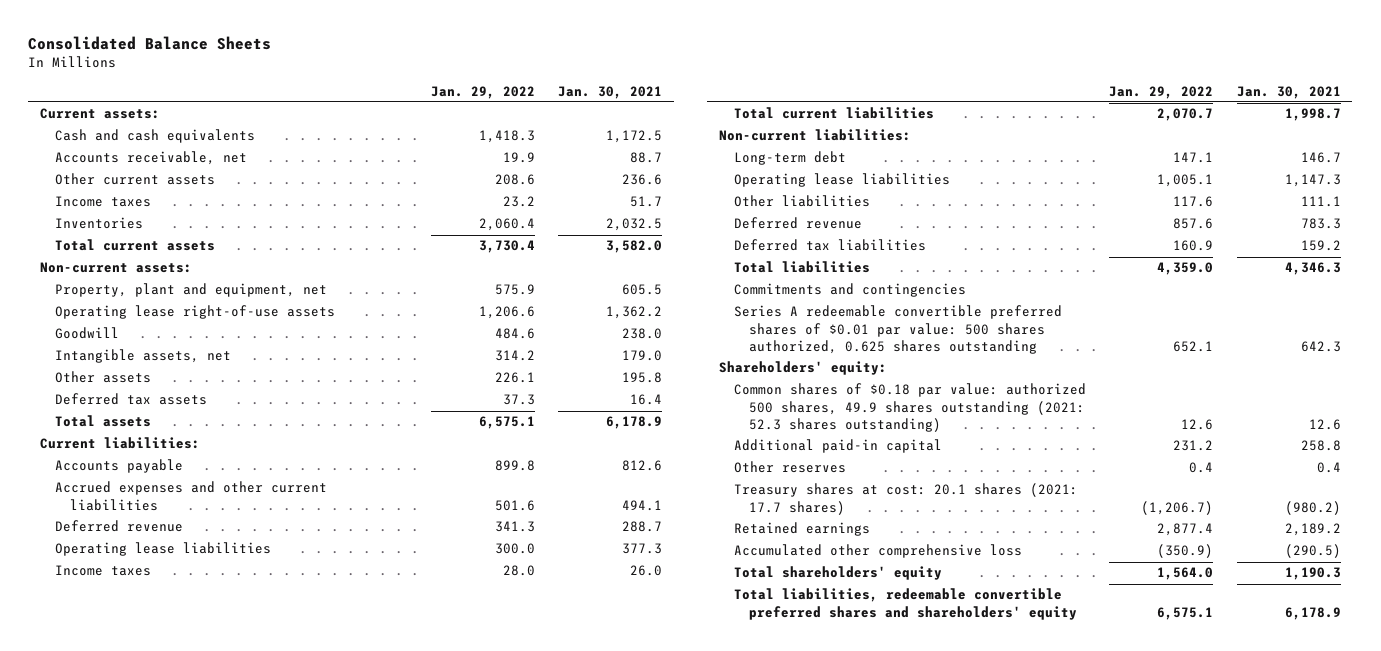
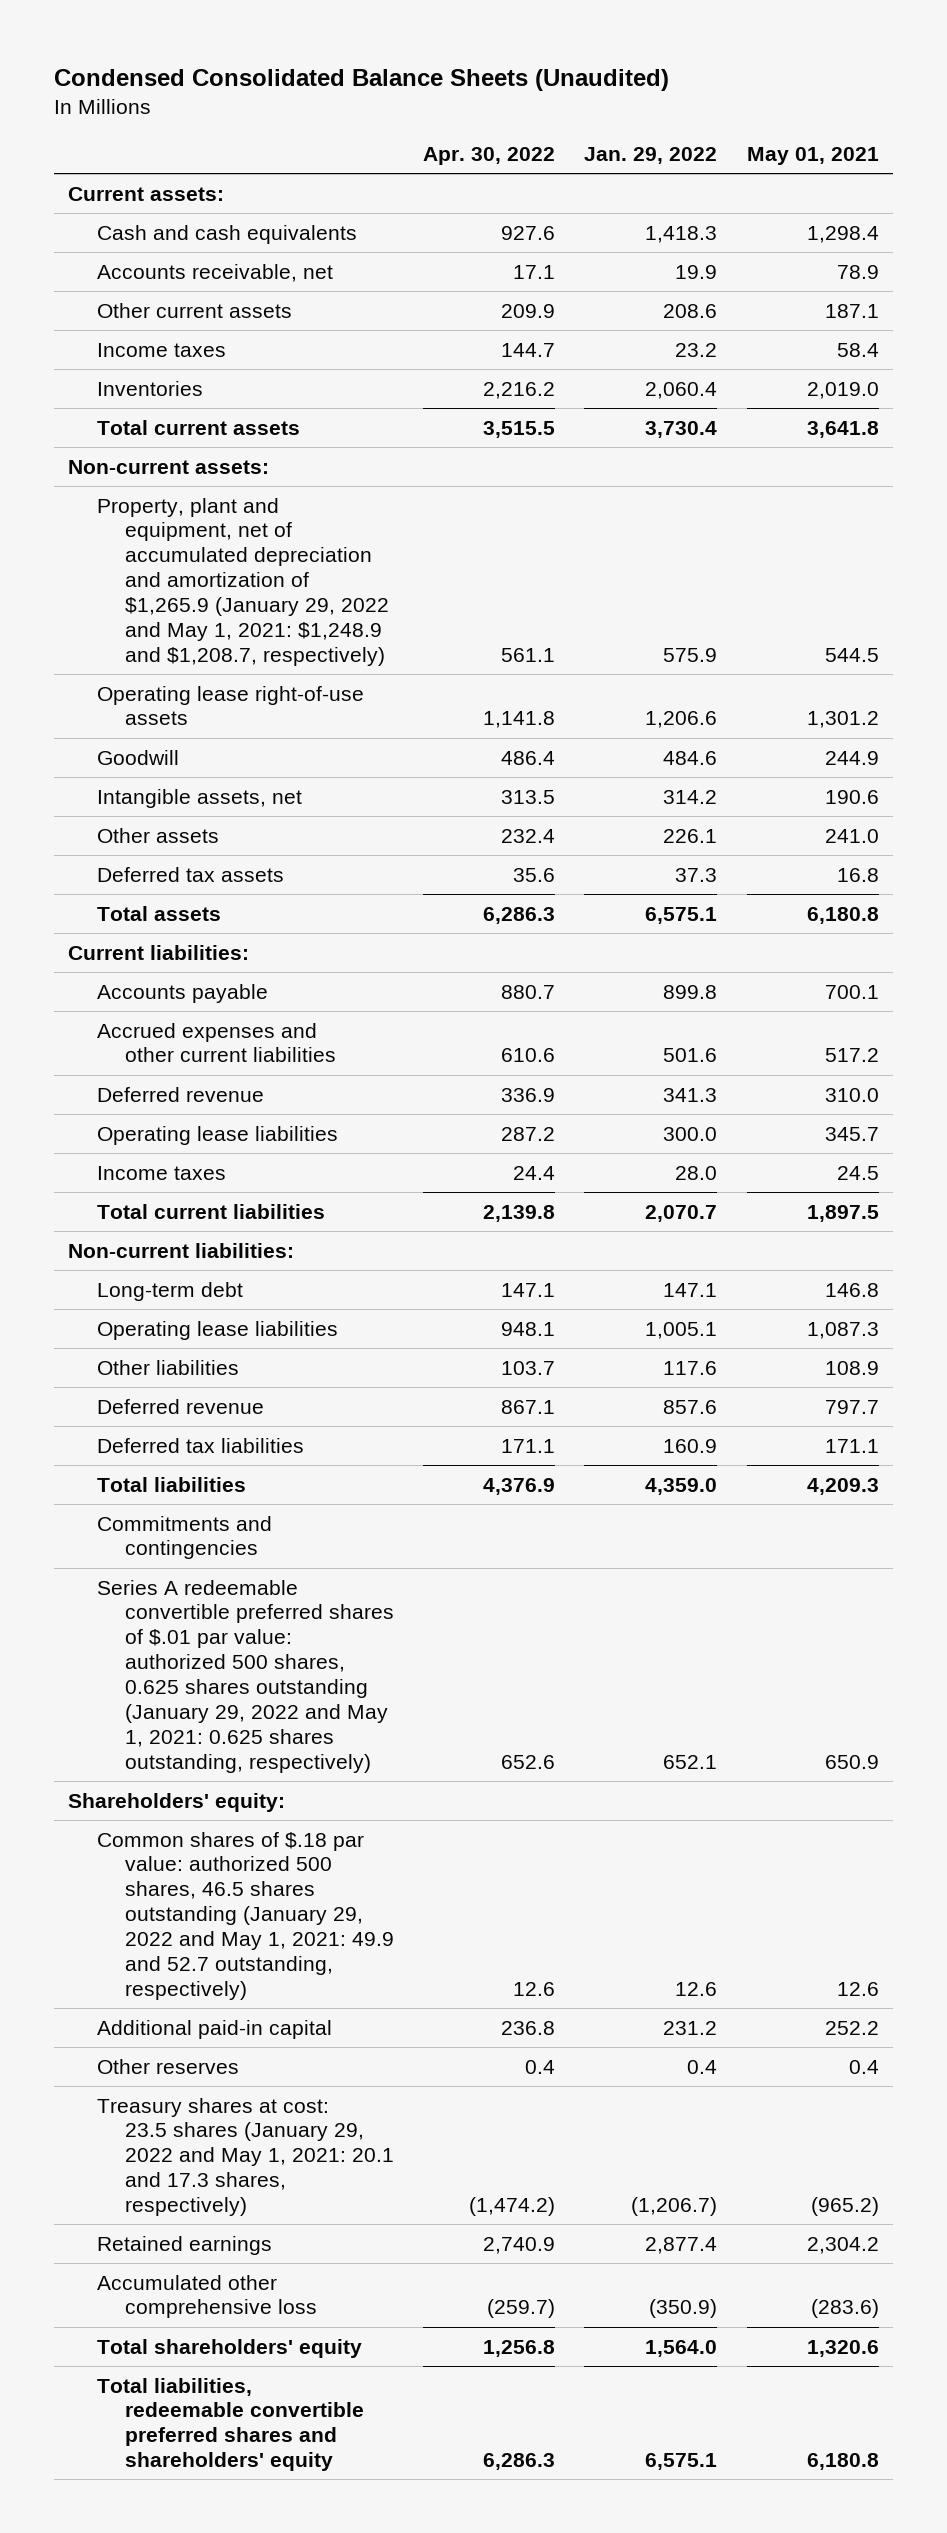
[28,35,272,50] Consolidated Balance Sheets -> [53,68,669,91] Condensed Consolidated Balance Sheets (Unaudited)
[557,85,662,99] Jan. 30, 2021 -> none
none -> [423,147,556,166] Apr. 30, 2022
none -> [746,147,879,166] May 01, 2021
[55,283,328,298] Property, plant and equipment, net -> [96,497,390,666] Property, plant and equipment, net of accumulated depreciation and amortization of $1,265.9 (January 29, 2022 and May 1, 2021: $1,248.9 and $1,208.7, respectively)
[733,305,1062,354] Series A redeemable convertible preferred shares of $0.01 par value: 500 shares authorized, 0.625 shares outstanding -> [96,1579,395,1773] Series A redeemable convertible preferred shares of $.01 par value: authorized 500 shares, 0.625 shares outstanding (January 29, 2022 and May 1, 2021: 0.625 shares outstanding, respectively)
[733,383,1086,432] Common shares of $0.18 par value: authorized 500 shares, 49.9 shares outstanding (2021: 52.3 shares outstanding) -> [96,1831,395,2000] Common shares of $.18 par value: authorized 500 shares, 46.5 shares outstanding (January 29, 2022 and May 1, 2021: 49.9 and 52.7 outstanding, respectively)
[733,483,1078,515] Treasury shares at cost: 20.1 shares (2021: 17.7 shares) -> [96,2097,395,2217] Treasury shares at cost: 23.5 shares (January 29, 2022 and May 1, 2021: 20.1 and 17.3 shares, respectively)

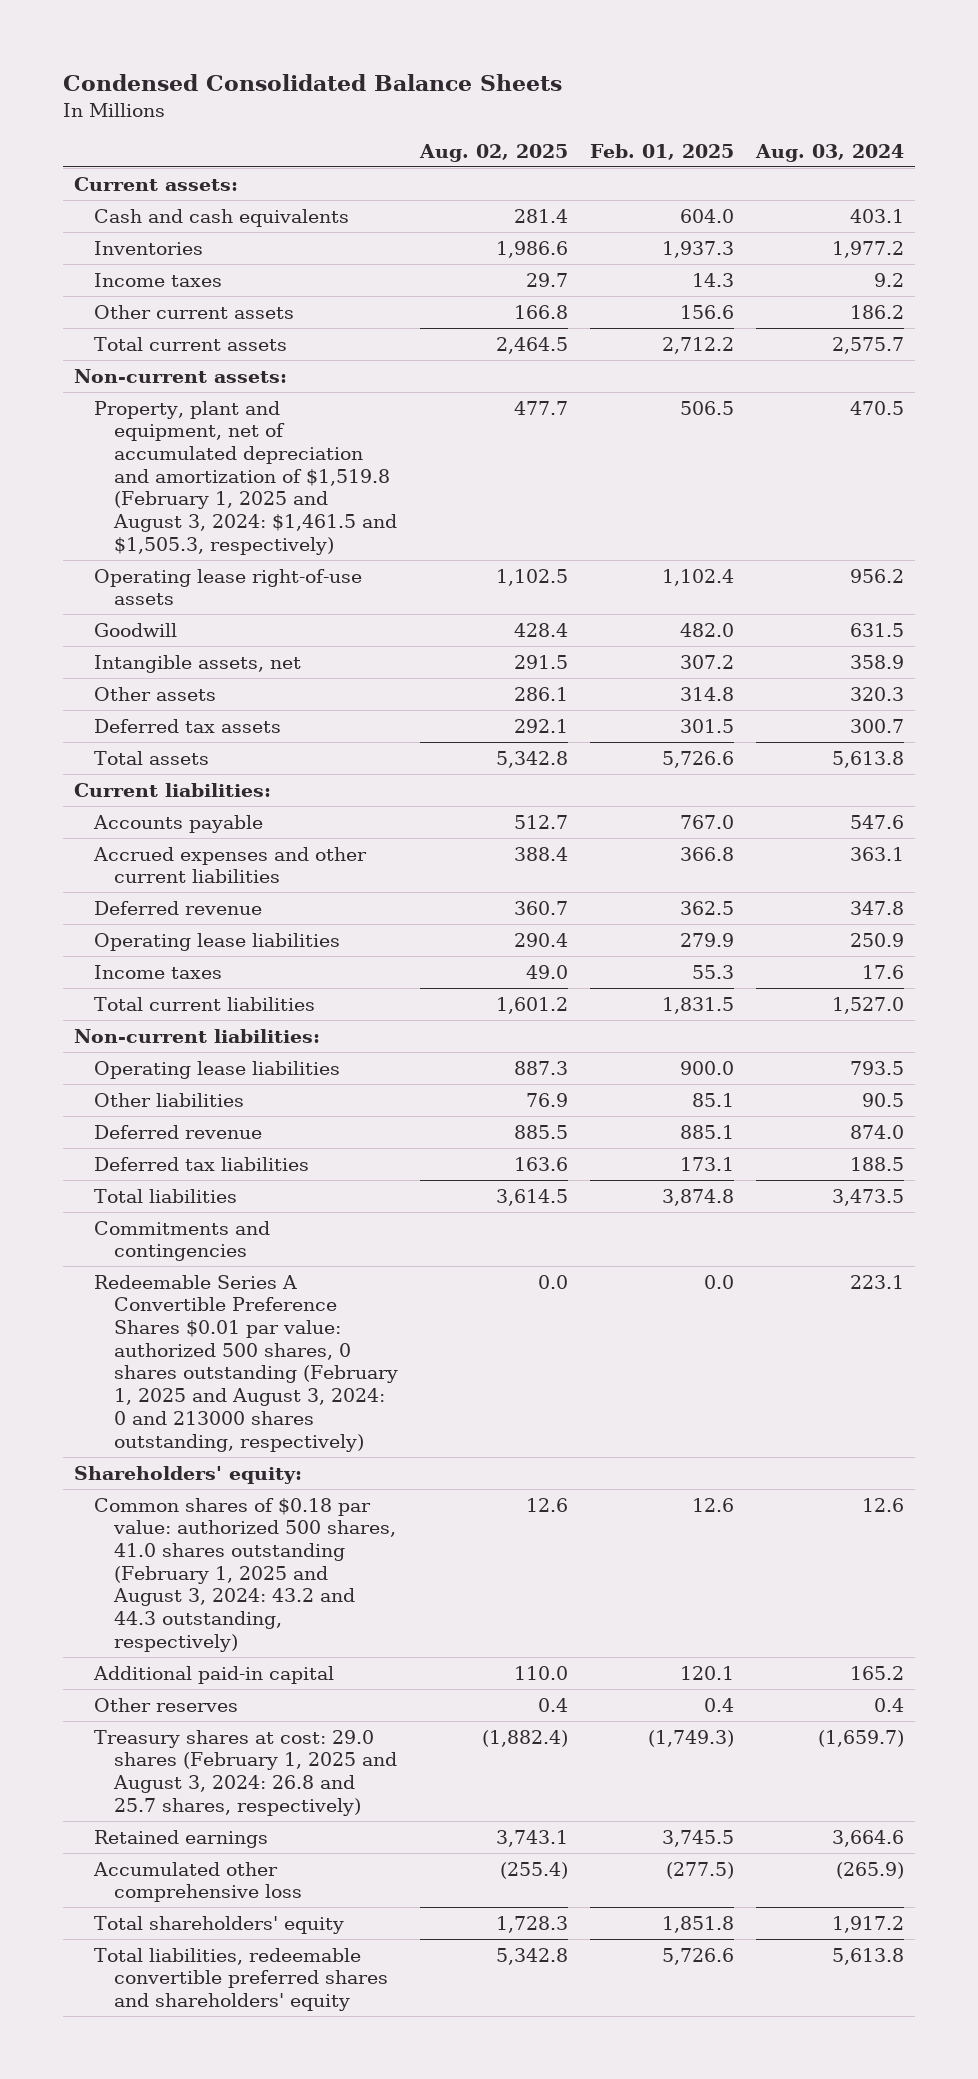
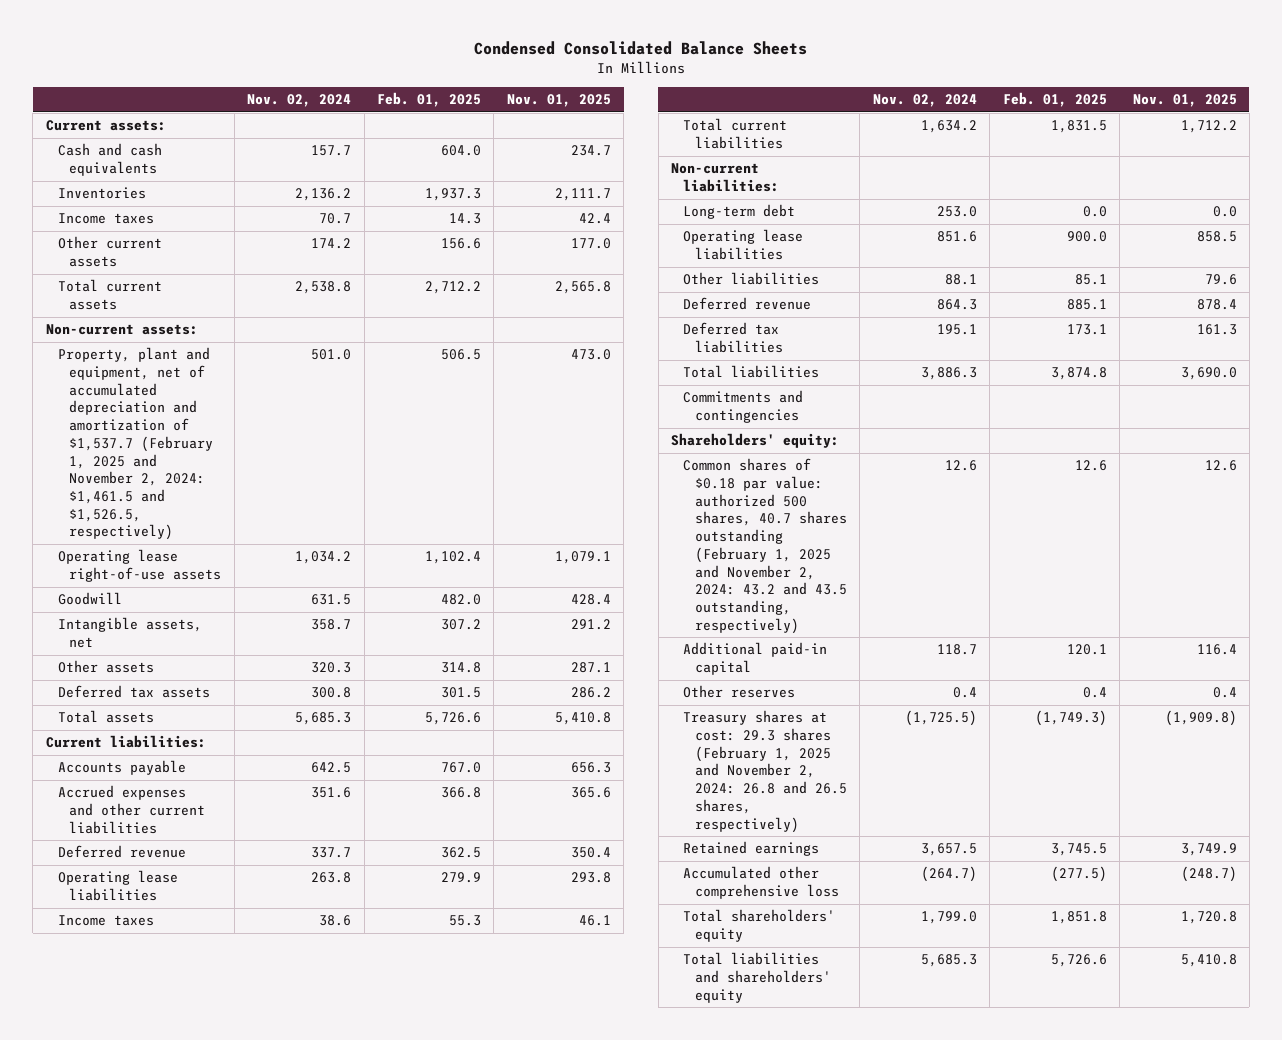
[418,143,568,162] Aug. 02, 2025 -> none
[755,143,905,162] Aug. 03, 2024 -> none
none -> [247,94,352,108] Nov. 02, 2024
none -> [506,94,611,108] Nov. 01, 2025
[93,400,397,555] Property, plant and equipment, net of accumulated depreciation and amortization of $1,519.8 (February 1, 2025 and August 3, 2024: $1,461.5 and $1,505.3, respectively) -> [57,347,214,541] Property, plant and equipment, net of accumulated depreciation and amortization of $1,537.7 (February 1, 2025 and November 2, 2024: $1,461.5 and $1,526.5, respectively)
none -> [683,204,796,220] Long-term debt
[93,1274,398,1452] Redeemable Series A Convertible Preference Shares $0.01 par value: authorized 500 shares, 0 shares outstanding (February 1, 2025 and August 3, 2024: 0 and 213000 shares outstanding, respectively) -> none
[93,1497,396,1652] Common shares of $0.18 par value: authorized 500 shares, 41.0 shares outstanding (February 1, 2025 and August 3, 2024: 43.2 and 44.3 outstanding, respectively) -> [683,458,847,634] Common shares of $0.18 par value: authorized 500 shares, 40.7 shares outstanding (February 1, 2025 and November 2, 2024: 43.2 and 43.5 outstanding, respectively)
[93,1729,397,1816] Treasury shares at cost: 29.0 shares (February 1, 2025 and August 3, 2024: 26.8 and 25.7 shares, respectively) -> [683,710,847,833] Treasury shares at cost: 29.3 shares (February 1, 2025 and November 2, 2024: 26.8 and 26.5 shares, respectively)
[93,1947,388,2012] Total liabilities, redeemable convertible preferred shares and shareholders' equity -> [683,952,831,1003] Total liabilities and shareholders' equity

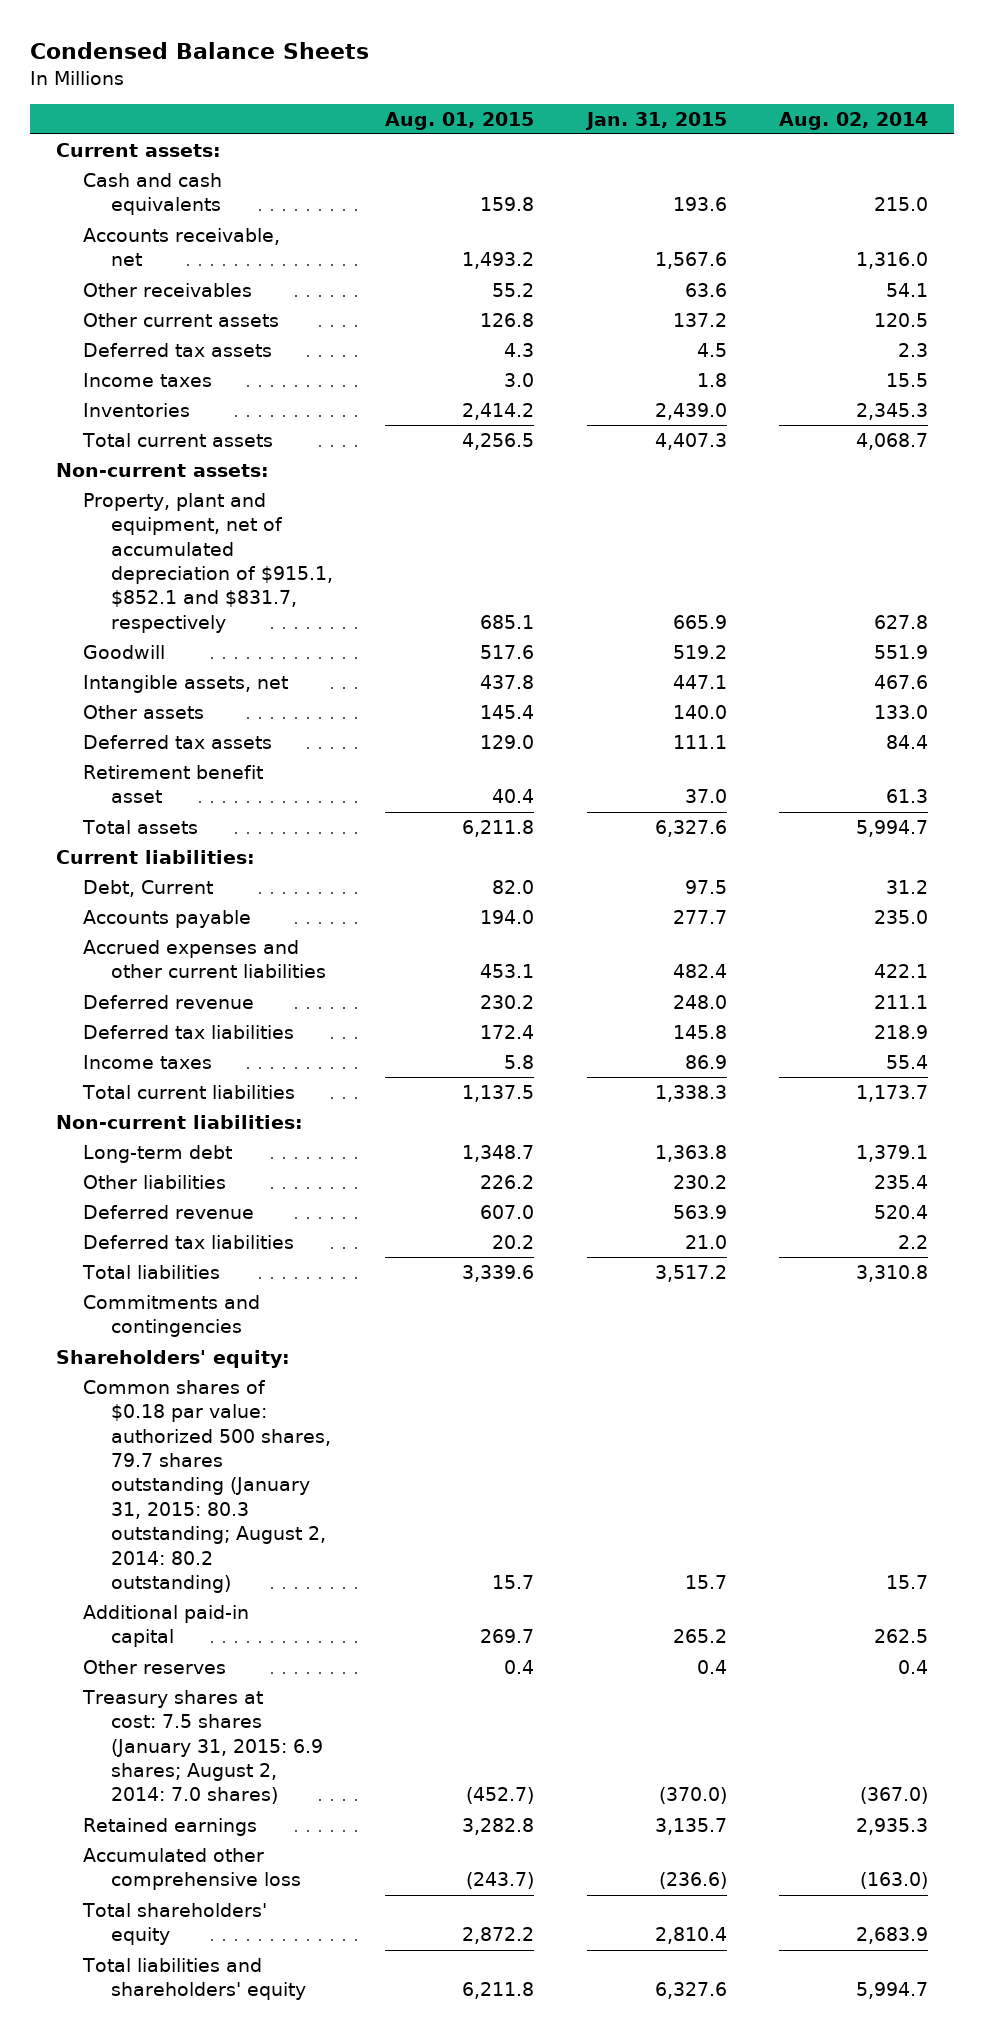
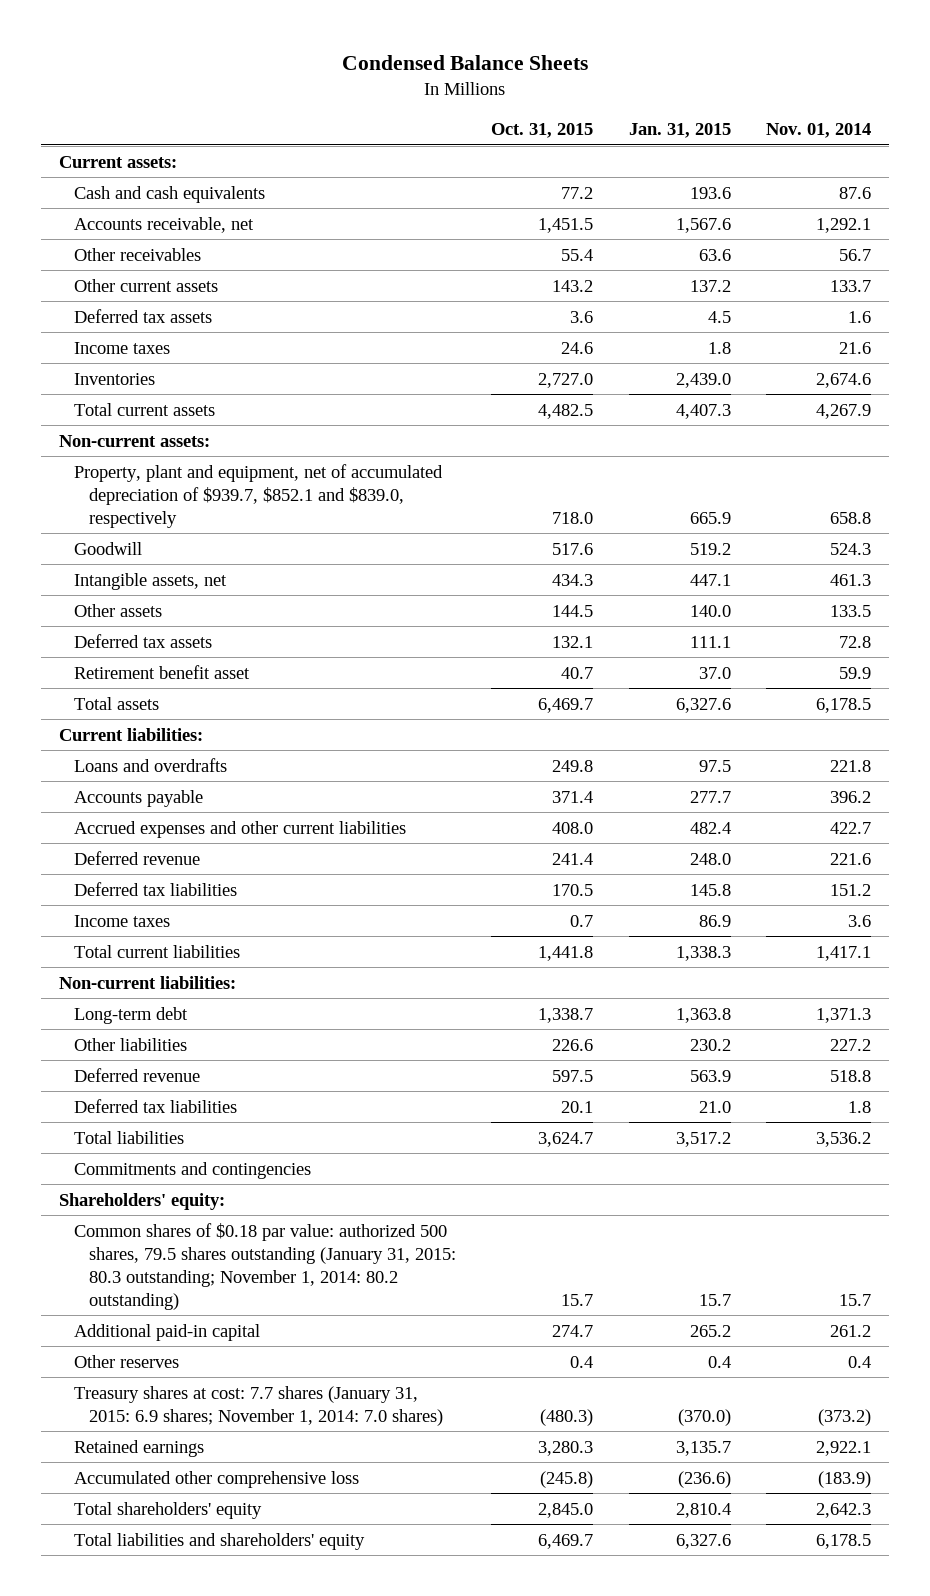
[385,111,535,130] Aug. 01, 2015 -> none
[779,111,929,130] Aug. 02, 2014 -> none
none -> [491,123,594,139] Oct. 31, 2015
none -> [766,123,872,139] Nov. 01, 2014
[83,493,333,633] Property, plant and equipment, net of accumulated depreciation of $915.1, $852.1 and $831.7, respectively -> [73,463,443,528] Property, plant and equipment, net of accumulated depreciation of $939.7, $852.1 and $839.0, respectively
[83,880,214,898] Debt, Current -> [73,757,227,772] Loans and overdrafts
[83,1380,331,1593] Common shares of $0.18 par value: authorized 500 shares, 79.7 shares outstanding (January 31, 2015: 80.3 outstanding; August 2, 2014: 80.2 outstanding) -> [73,1222,456,1310] Common shares of $0.18 par value: authorized 500 shares, 79.5 shares outstanding (January 31, 2015: 80.3 outstanding; November 1, 2014: 80.2 outstanding)
[82,1690,323,1805] Treasury shares at cost: 7.5 shares (January 31, 2015: 6.9 shares; August 2, 2014: 7.0 shares) -> [73,1385,443,1426] Treasury shares at cost: 7.7 shares (January 31, 2015: 6.9 shares; November 1, 2014: 7.0 shares)

